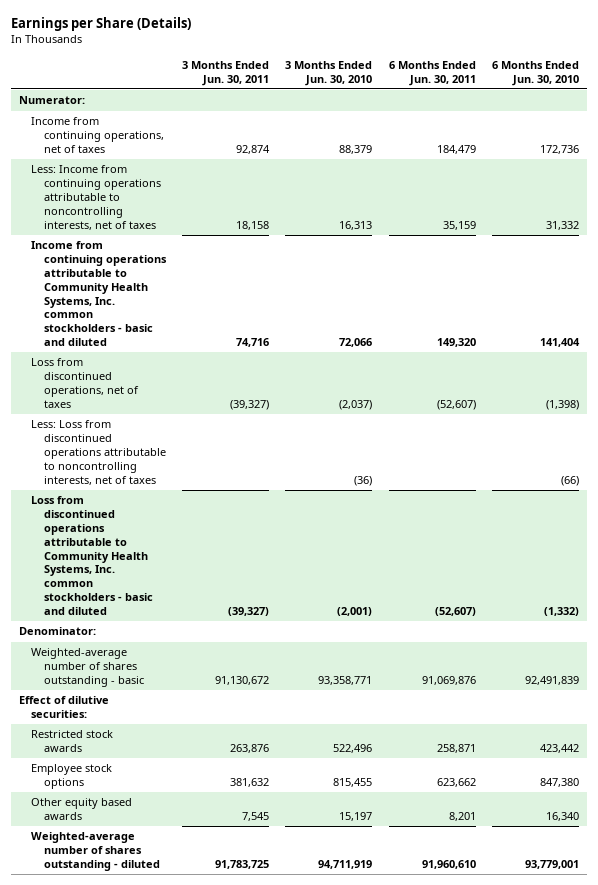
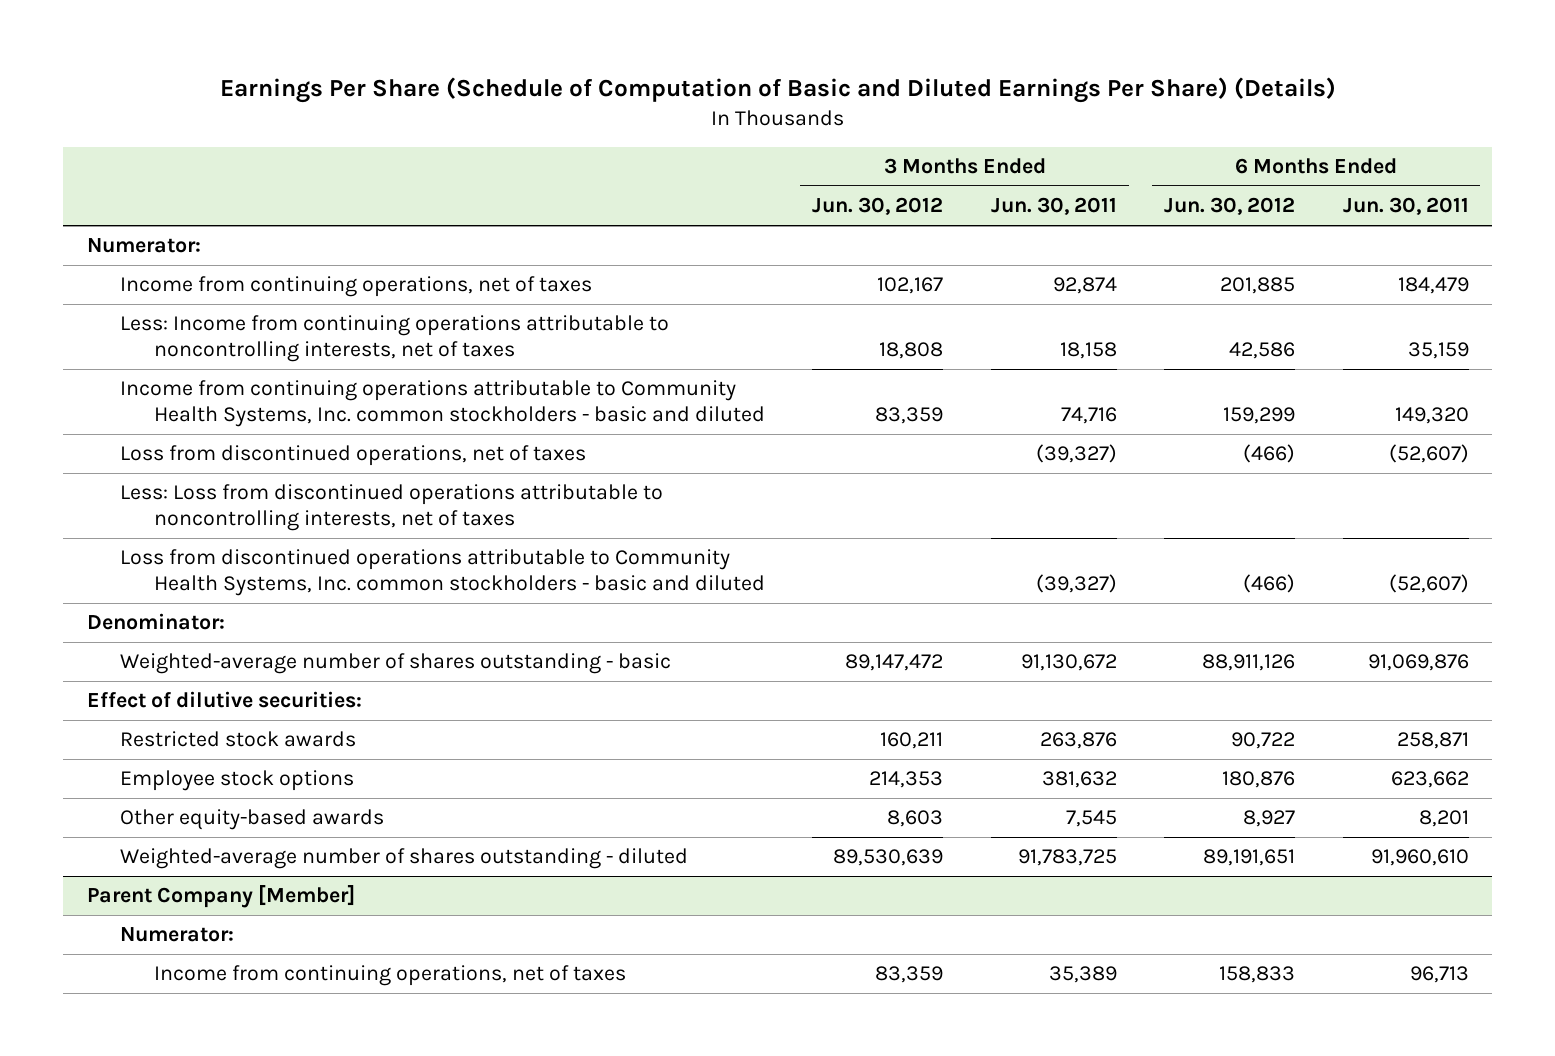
[10,17,191,32] Earnings per Share (Details) -> [219,77,1336,104] Earnings Per Share (Schedule of Computation of Basic and Diluted Earnings Per Share) (Details)
[285,60,373,86] 3 Months Ended Jun. 30, 2010 -> none
[491,60,579,86] 6 Months Ended Jun. 30, 2010 -> none
none -> [812,197,944,216] Jun. 30, 2012
none -> [1164,197,1296,216] Jun. 30, 2012
[31,798,133,821] Other equity based awards -> [120,809,385,831] Other equity-based awards
none -> [86,885,355,909] Parent Company [Member]
none -> [120,927,235,943] Numerator:
none -> [153,965,626,987] Income from continuing operations, net of taxes

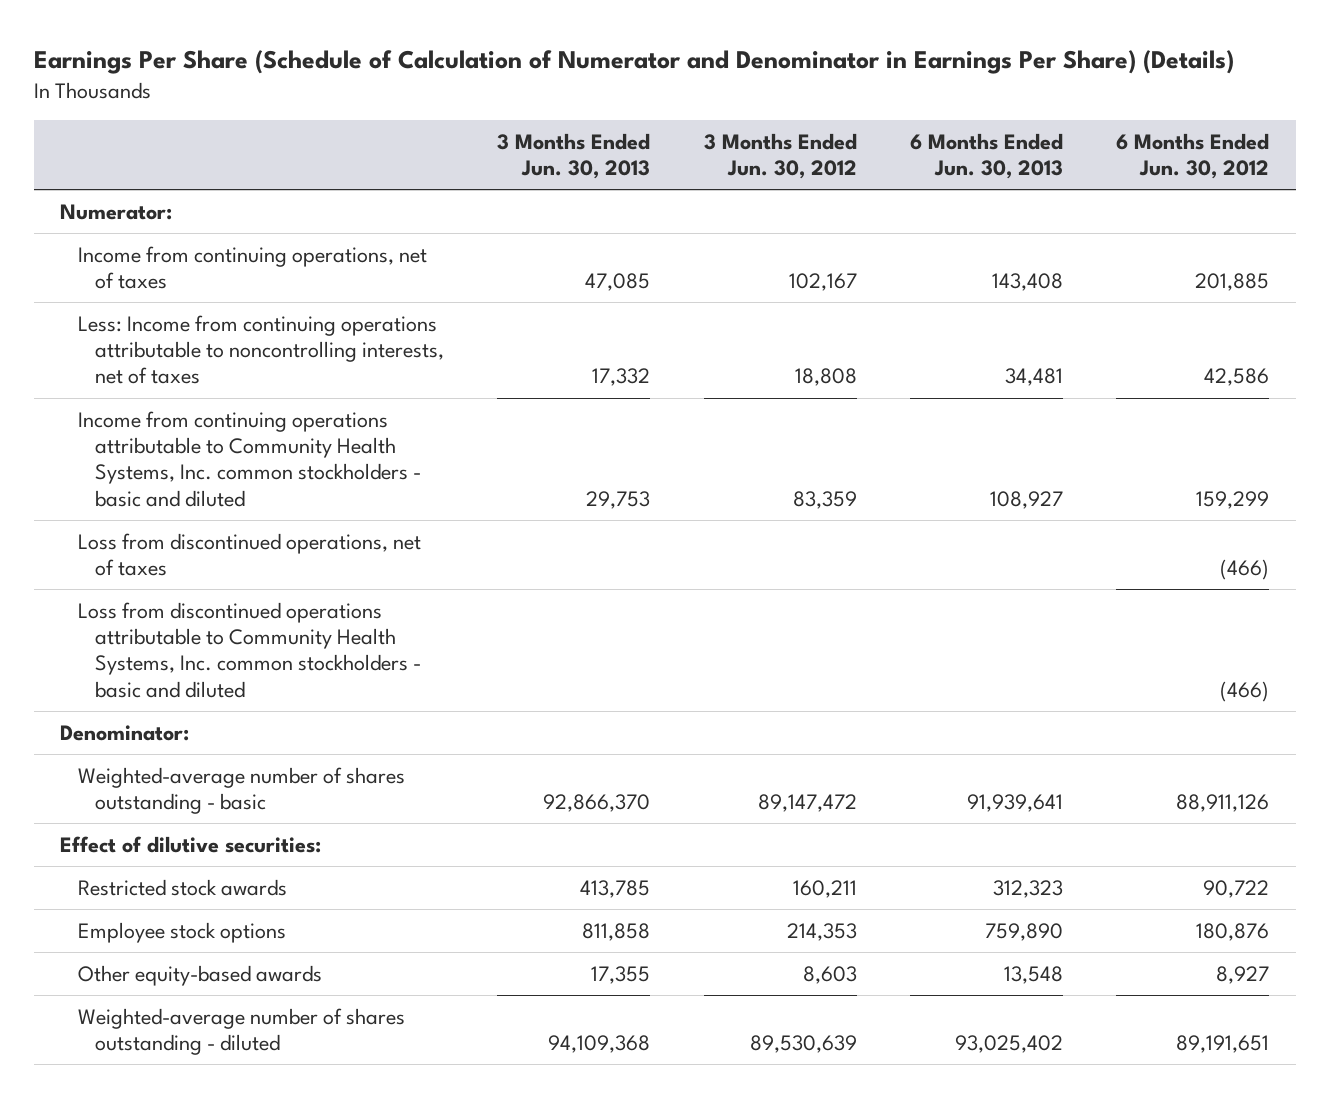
[219,77,1336,104] Earnings Per Share (Schedule of Computation of Basic and Diluted Earnings Per Share) (Details) -> [33,50,1234,75] Earnings Per Share (Schedule of Calculation of Numerator and Denominator in Earnings Per Share) (Details)
[990,197,1117,216] Jun. 30, 2011 -> none
[1342,197,1469,216] Jun. 30, 2011 -> none
none -> [497,132,651,180] 3 Months Ended Jun. 30, 2013
none -> [910,132,1064,180] 6 Months Ended Jun. 30, 2013
[120,484,664,532] Less: Loss from discontinued operations attributable to noncontrolling interests, net of taxes -> none
[86,885,355,909] Parent Company [Member] -> none
[120,927,235,943] Numerator: -> none
[153,965,626,987] Income from continuing operations, net of taxes -> none

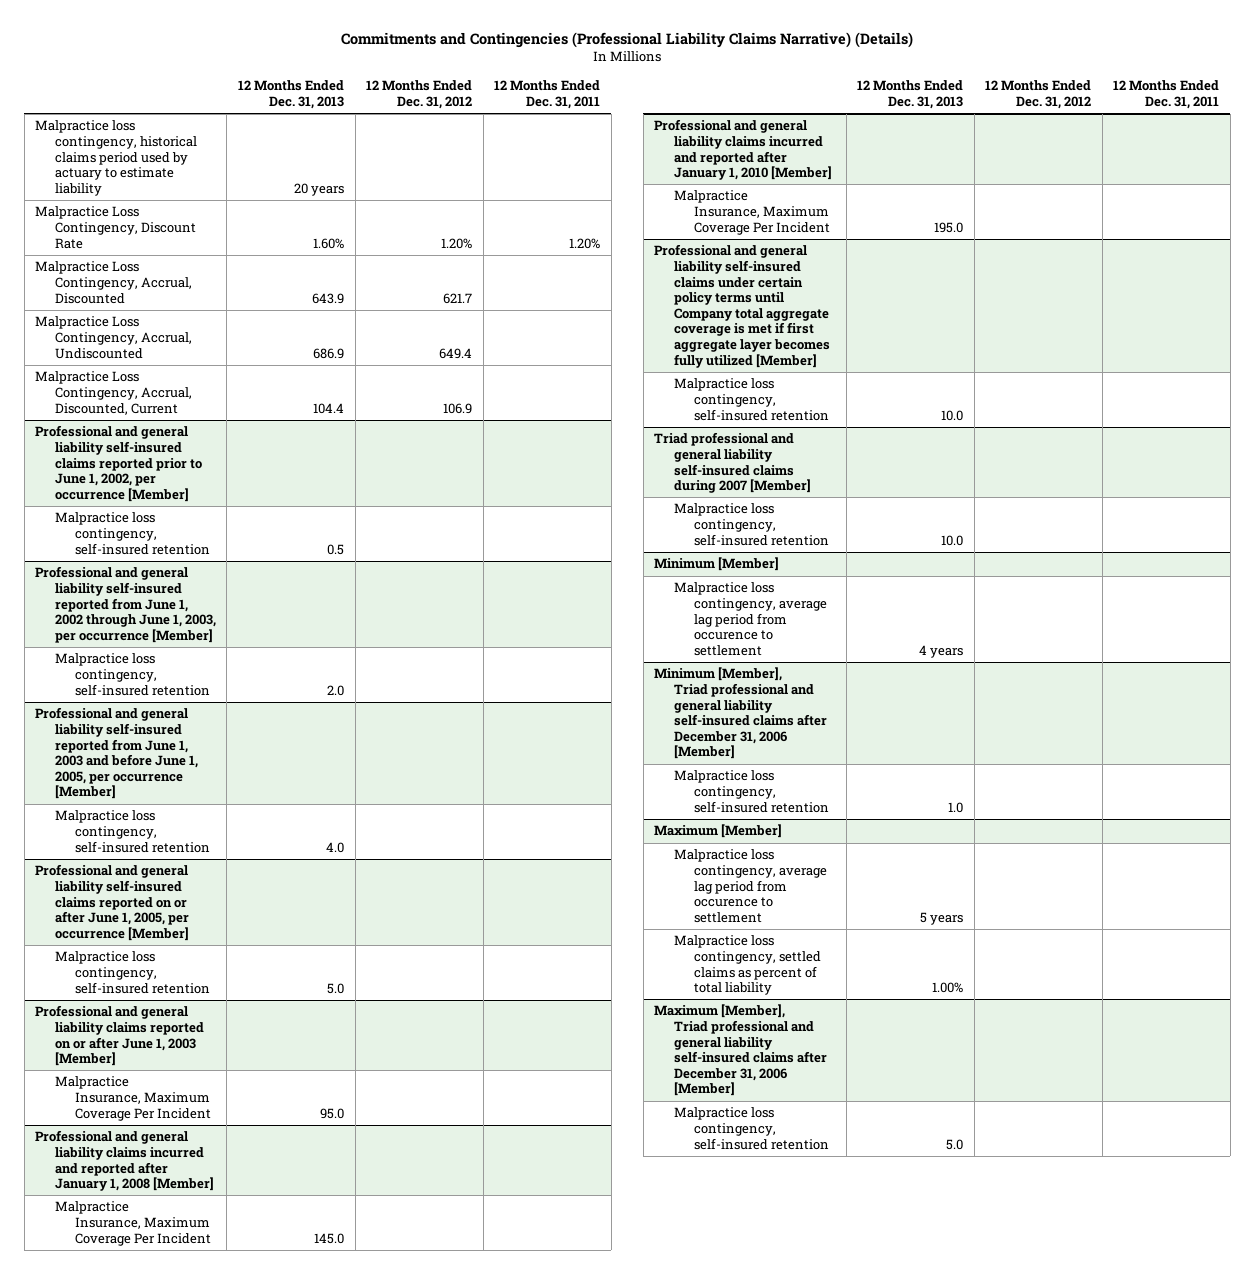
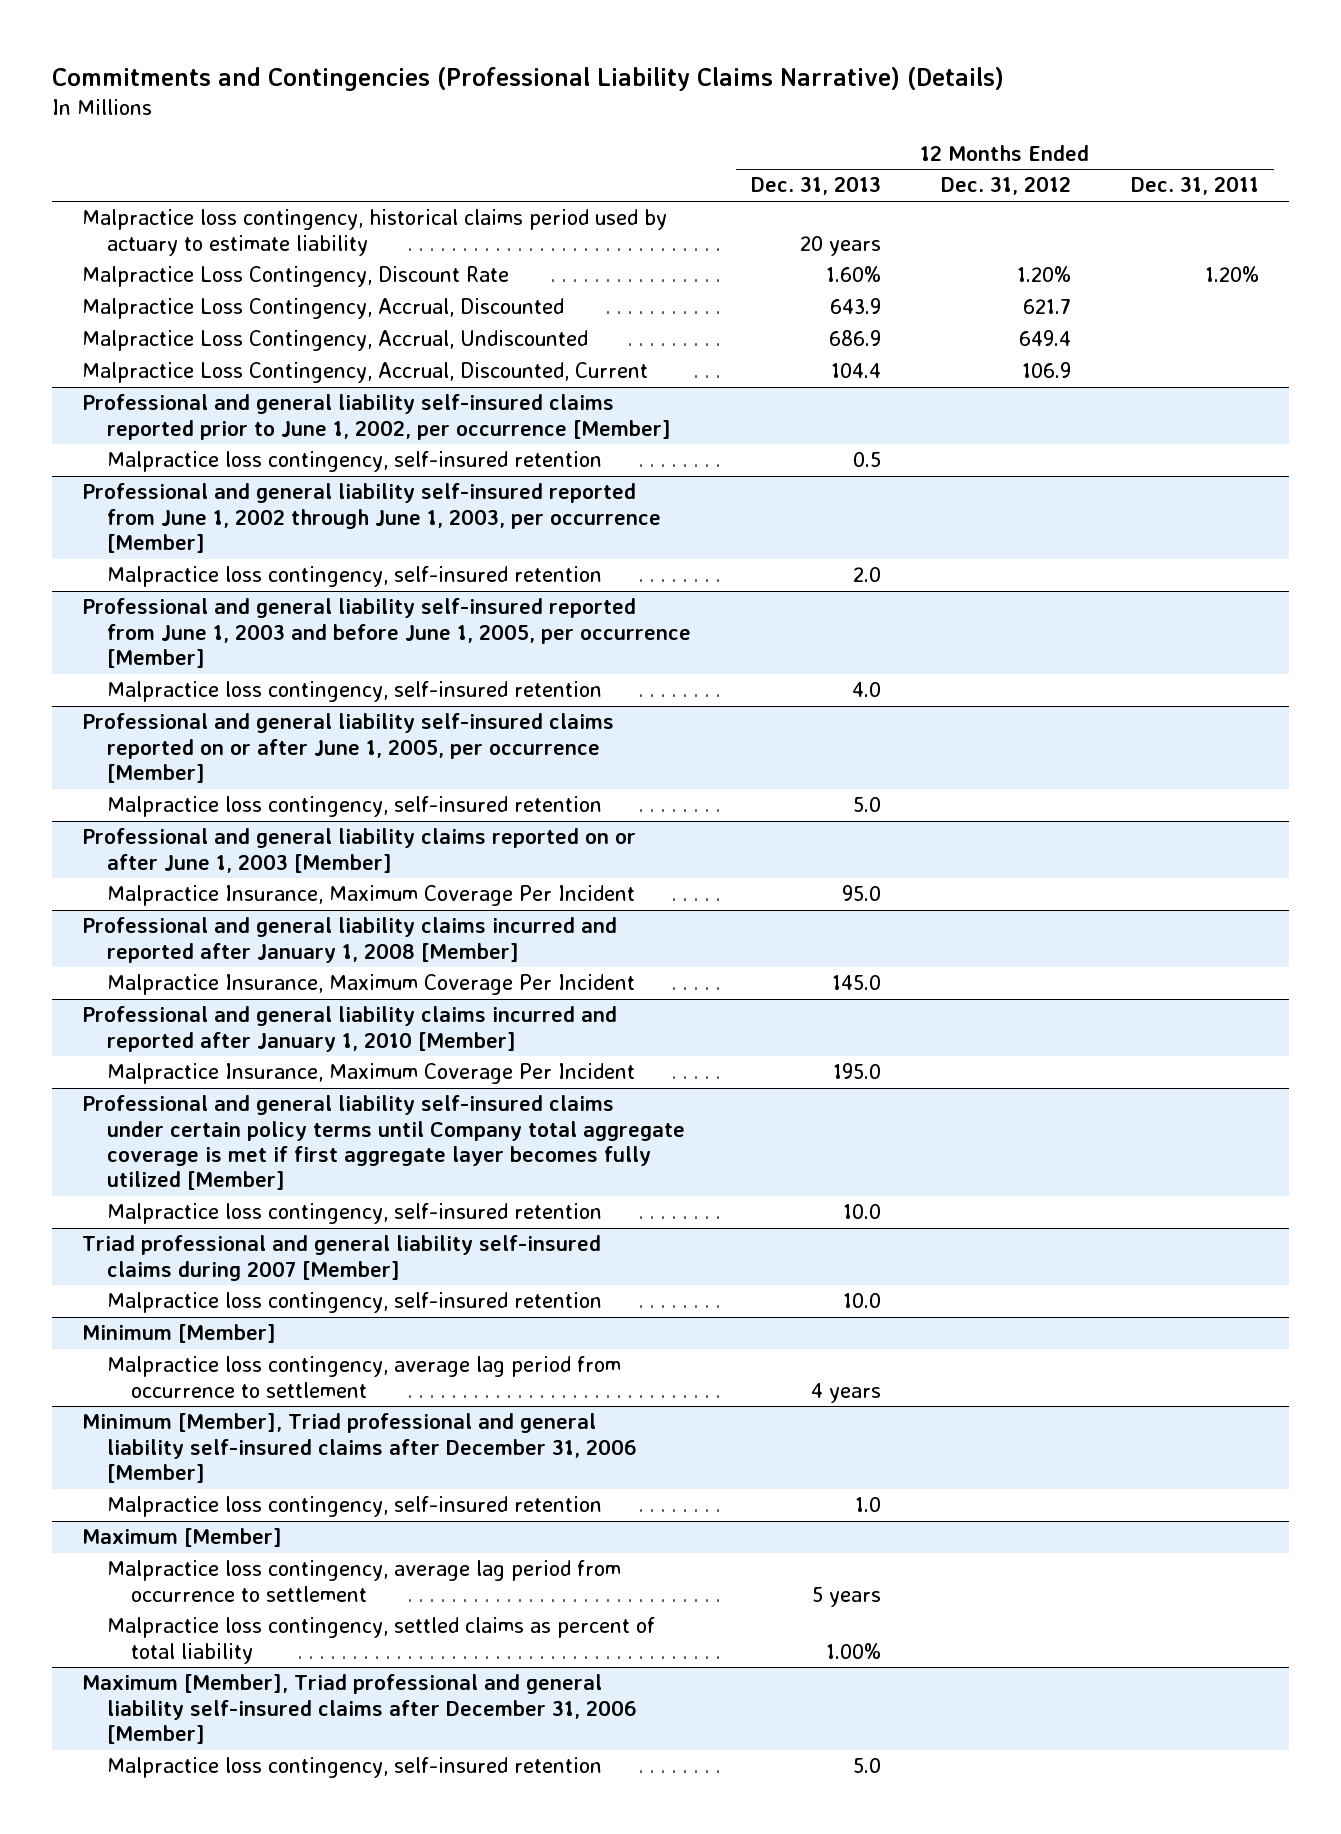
[674,582,827,656] Malpractice loss contingency, average lag period from occurence to settlement -> [106,1356,621,1398] Malpractice loss contingency, average lag period from occurrence to settlement
[674,849,827,923] Malpractice loss contingency, average lag period from occurence to settlement -> [106,1560,621,1602] Malpractice loss contingency, average lag period from occurrence to settlement

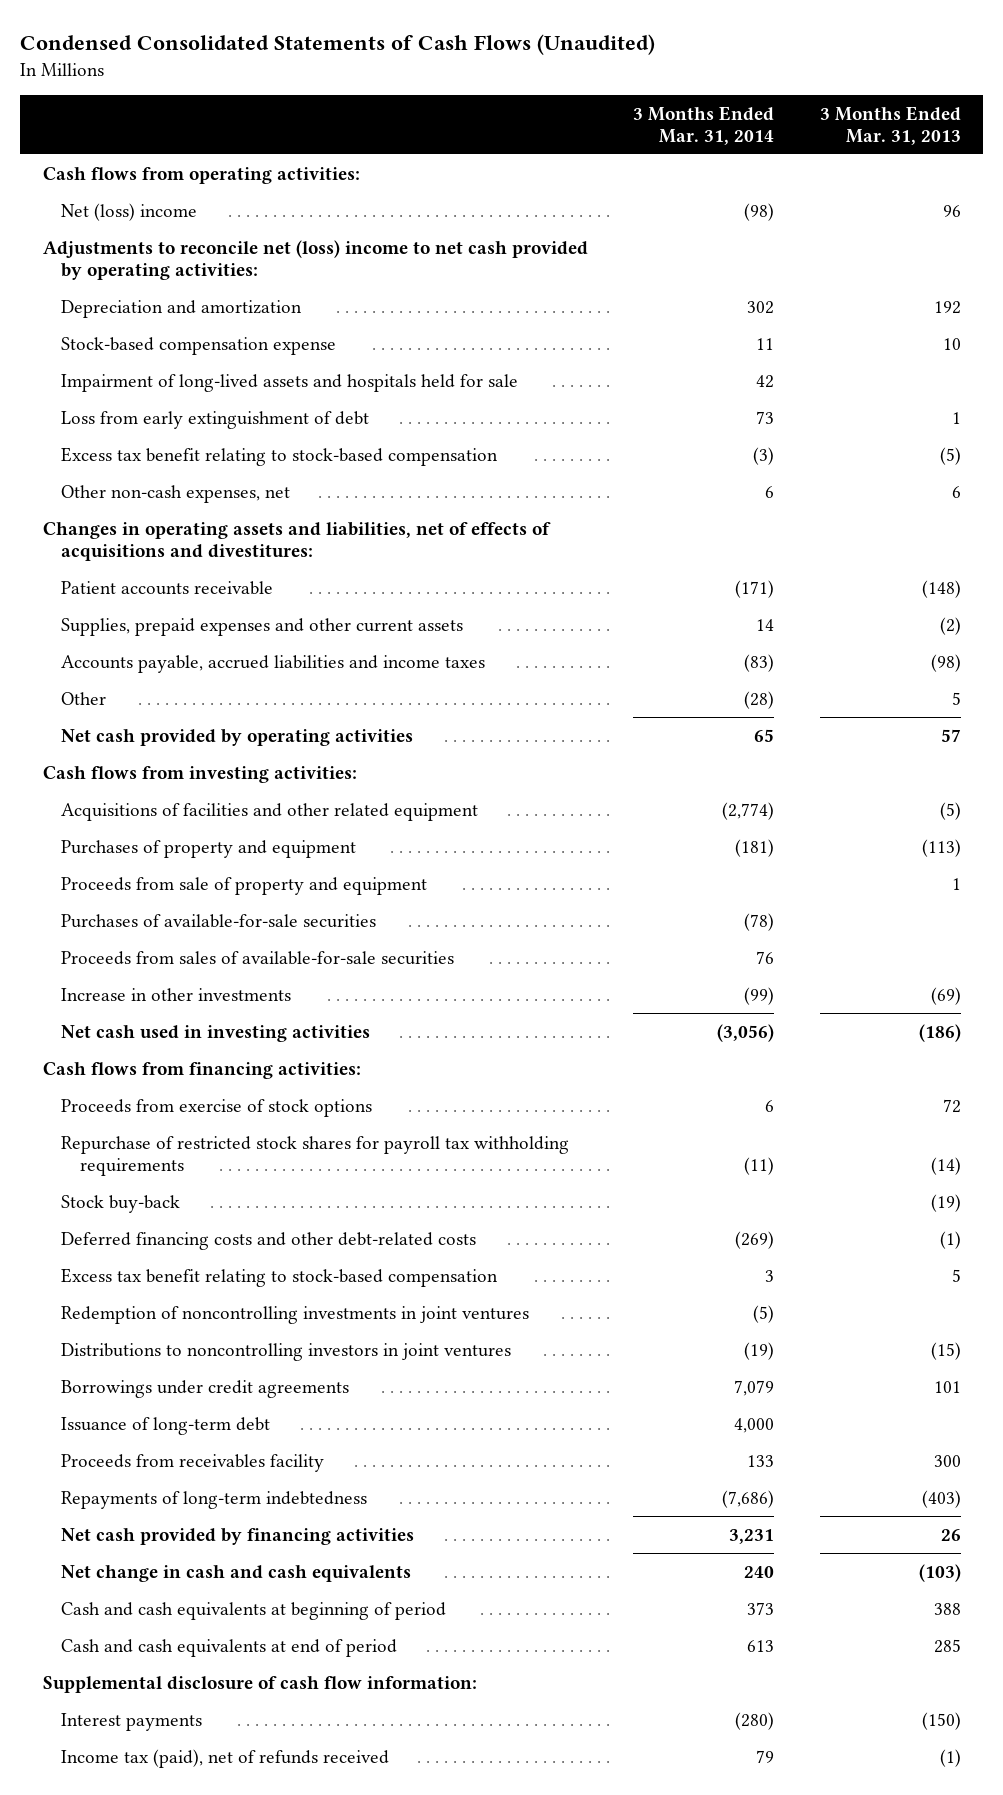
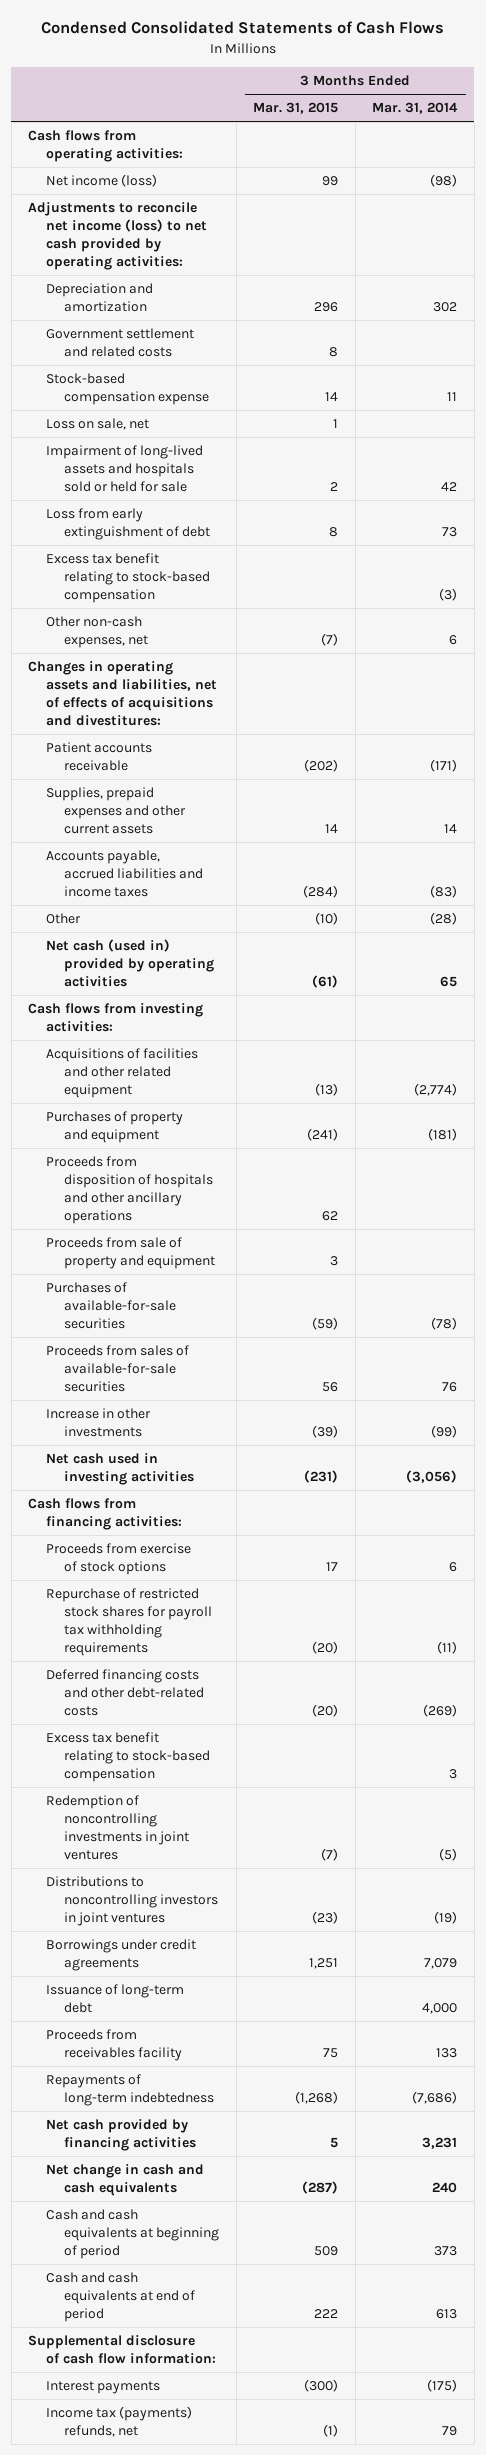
[20,33,656,55] Condensed Consolidated Statements of Cash Flows (Unaudited) -> [40,21,444,35] Condensed Consolidated Statements of Cash Flows
[819,105,961,145] 3 Months Ended Mar. 31, 2013 -> none
none -> [253,102,339,115] Mar. 31, 2015
[61,202,198,221] Net (loss) income -> [46,174,158,188] Net income (loss)
[42,239,588,280] Adjustments to reconcile net (loss) income to net cash provided by operating activities: -> [28,202,208,271] Adjustments to reconcile net income (loss) to net cash provided by operating activities:
none -> [46,328,195,358] Government settlement and related costs
none -> [46,418,150,431] Loss on sale, net
[61,373,519,392] Impairment of long-lived assets and hospitals held for sale -> [46,445,204,493] Impairment of long-lived assets and hospitals sold or held for sale
[61,728,414,746] Net cash provided by operating activities -> [46,939,215,988] Net cash (used in) provided by operating activities
none -> [46,1156,214,1225] Proceeds from disposition of hospitals and other ancillary operations
[61,1194,181,1213] Stock buy-back -> none
[735,1711,775,1730] (280) -> [427,2379,458,2393] (175)
[61,1748,390,1768] Income tax (paid), net of refunds received -> [46,2406,193,2438] Income tax (payments) refunds, net

